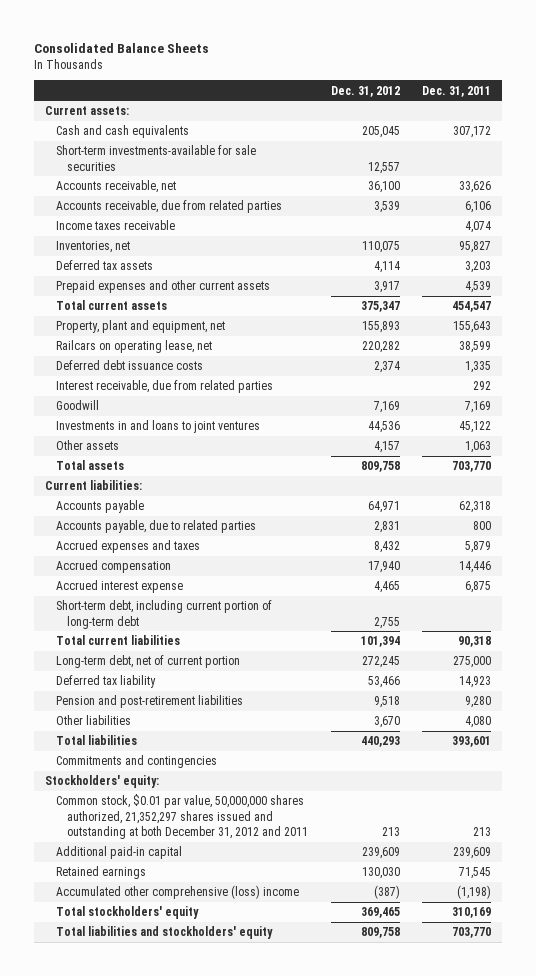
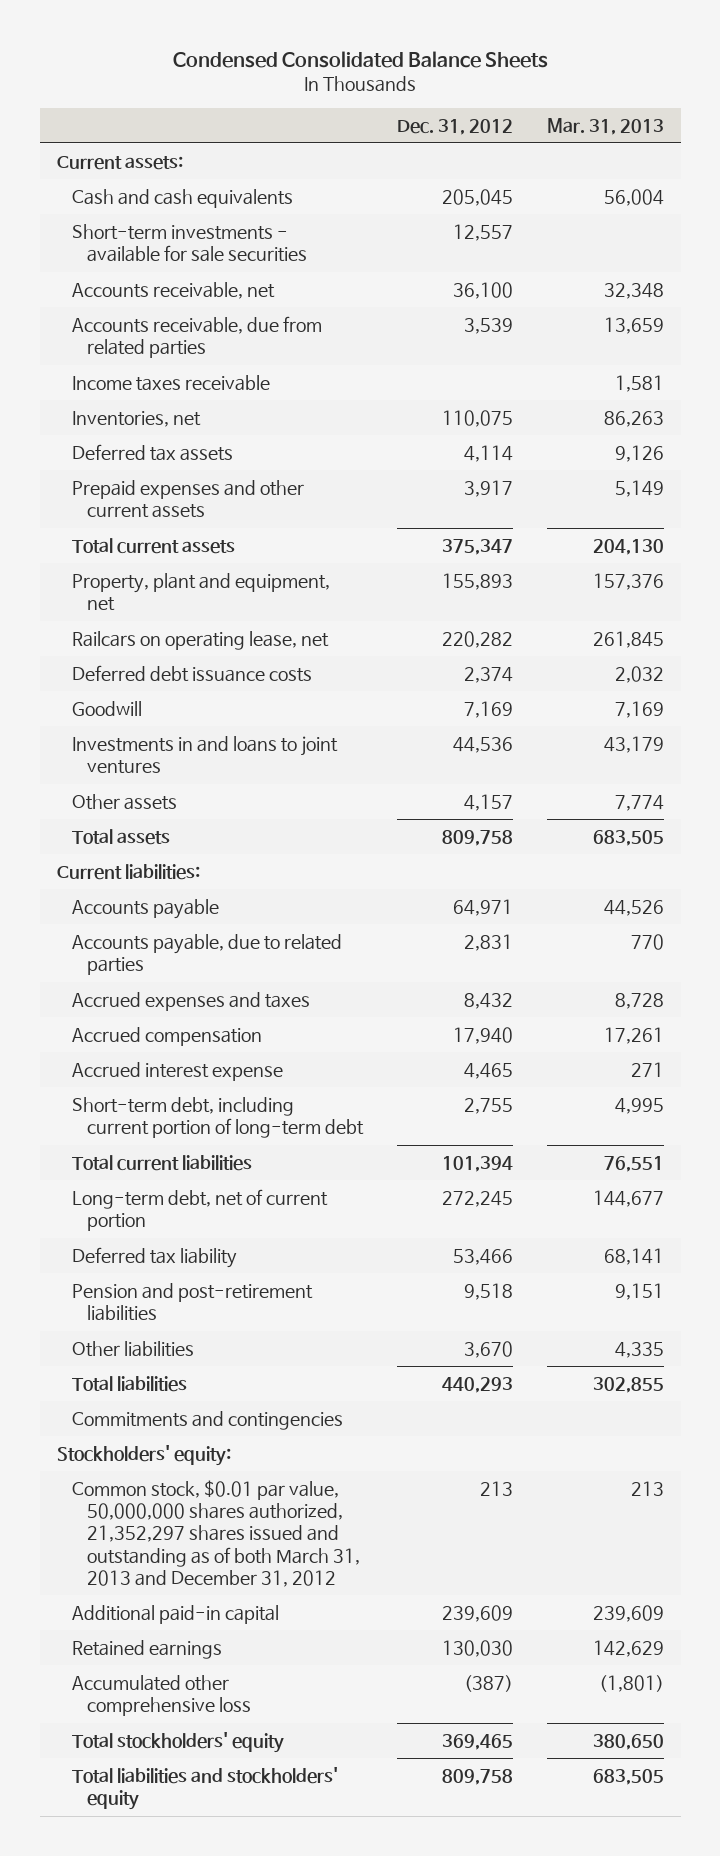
[34,42,210,53] Consolidated Balance Sheets -> [173,50,549,68] Condensed Consolidated Balance Sheets
[422,85,492,97] Dec. 31, 2011 -> none
none -> [546,117,664,135] Mar. 31, 2013
[56,145,257,171] Short-term investments-available for sale securities -> [71,223,308,263] Short-term investments - available for sale securities
[56,380,274,394] Interest receivable, due from related parties -> none
[56,794,309,839] Common stock, $0.01 par value, 50,000,000 shares authorized, 21,352,297 shares issued and outstanding at both December 31, 2012 and 2011 -> [71,1479,361,1587] Common stock, $0.01 par value, 50,000,000 shares authorized, 21,352,297 shares issued and outstanding as of both March 31, 2013 and December 31, 2012
[56,885,300,900] Accumulated other comprehensive (loss) income -> [71,1674,252,1717] Accumulated other comprehensive loss

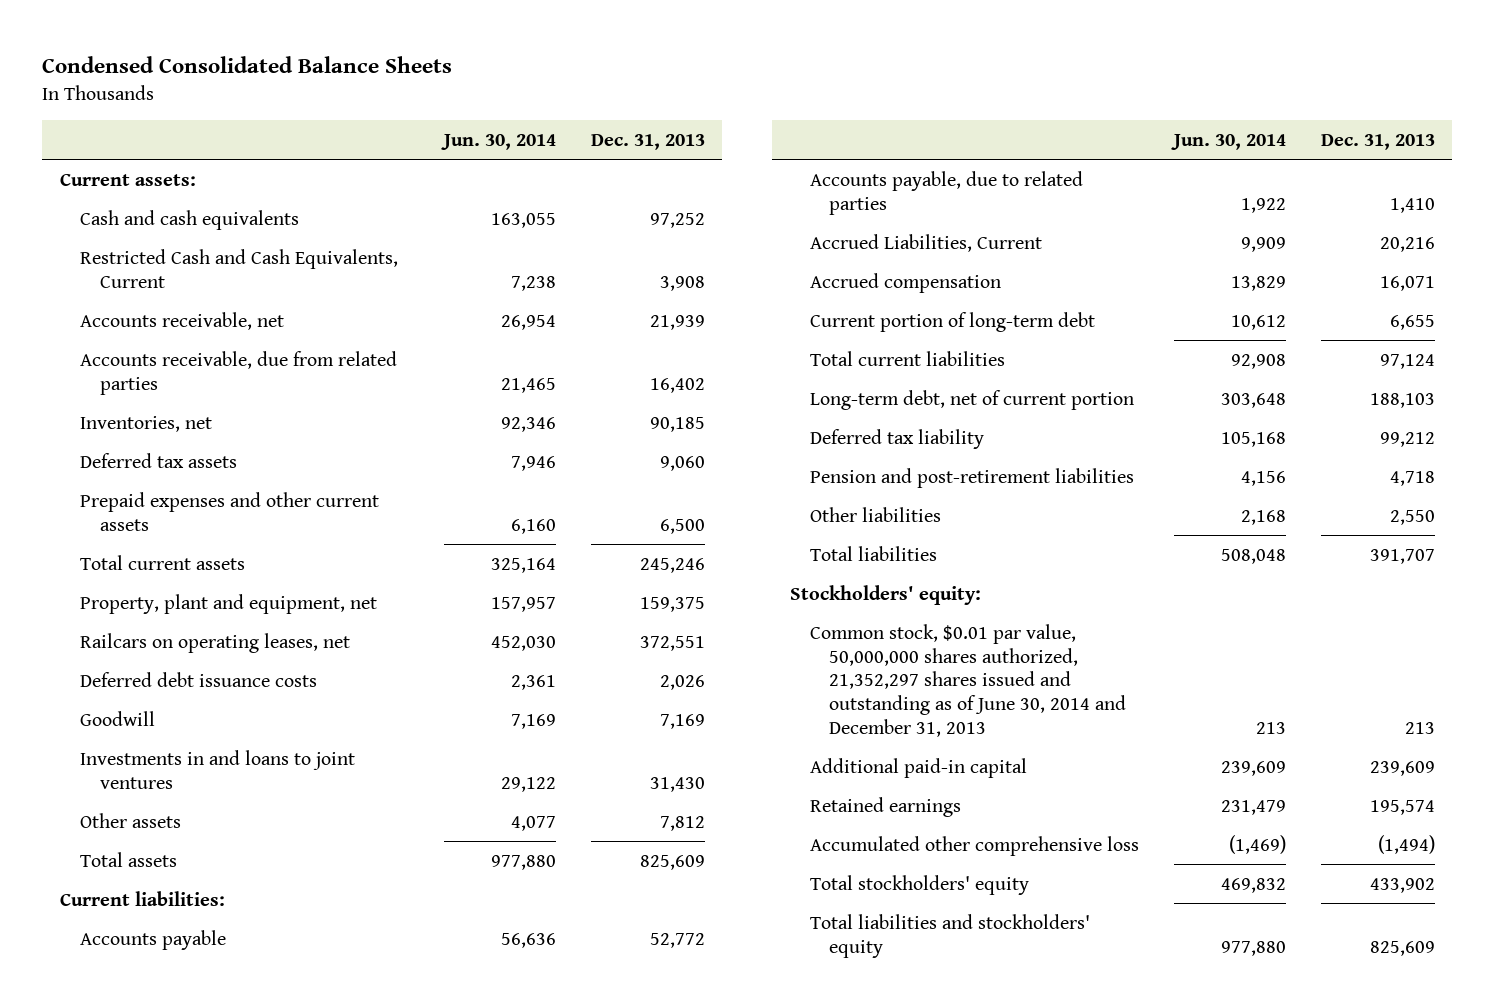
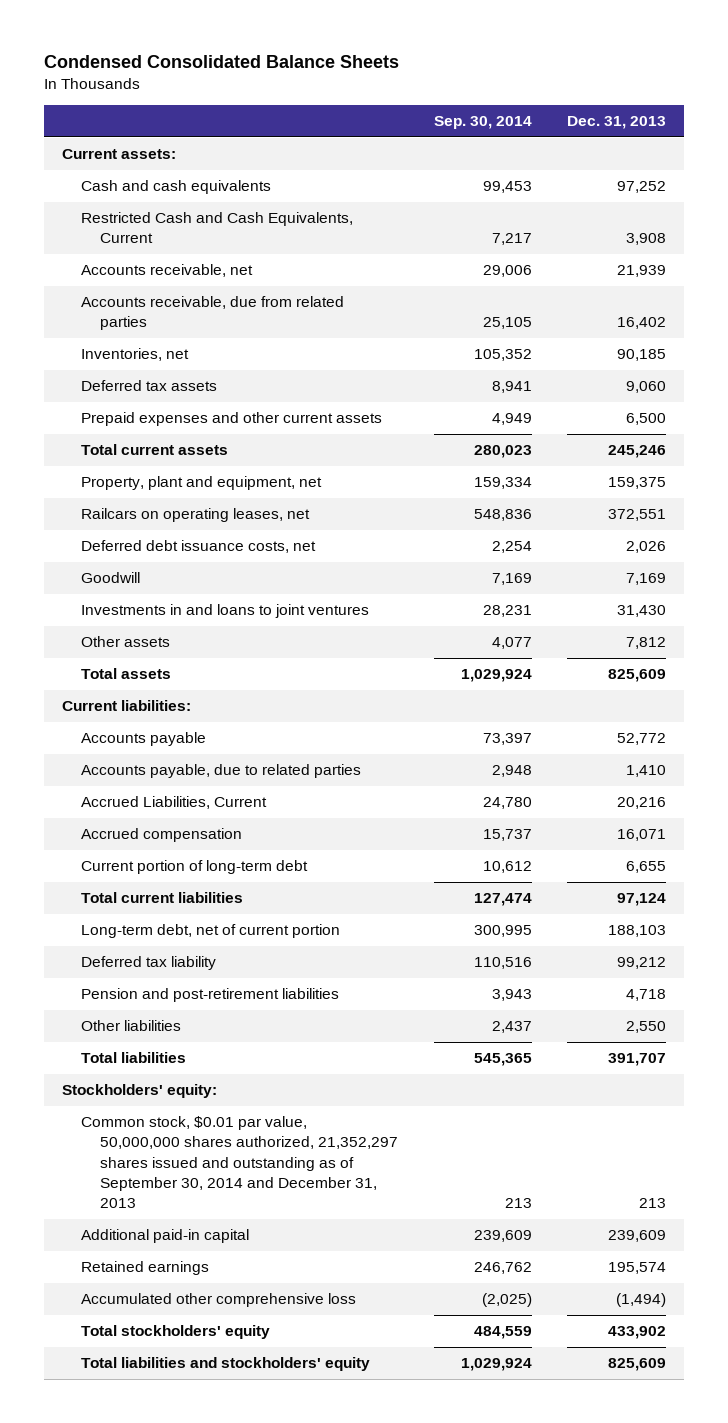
[440,133,556,150] Jun. 30, 2014 -> none
none -> [433,116,532,130] Sep. 30, 2014
[79,671,317,687] Deferred debt issuance costs -> [80,540,316,554] Deferred debt issuance costs, net
[809,623,1127,737] Common stock, $0.01 par value, 50,000,000 shares authorized, 21,352,297 shares issued and outstanding as of June 30, 2014 and December 31, 2013 -> [80,1116,399,1209] Common stock, $0.01 par value, 50,000,000 shares authorized, 21,352,297 shares issued and outstanding as of September 30, 2014 and December 31, 2013

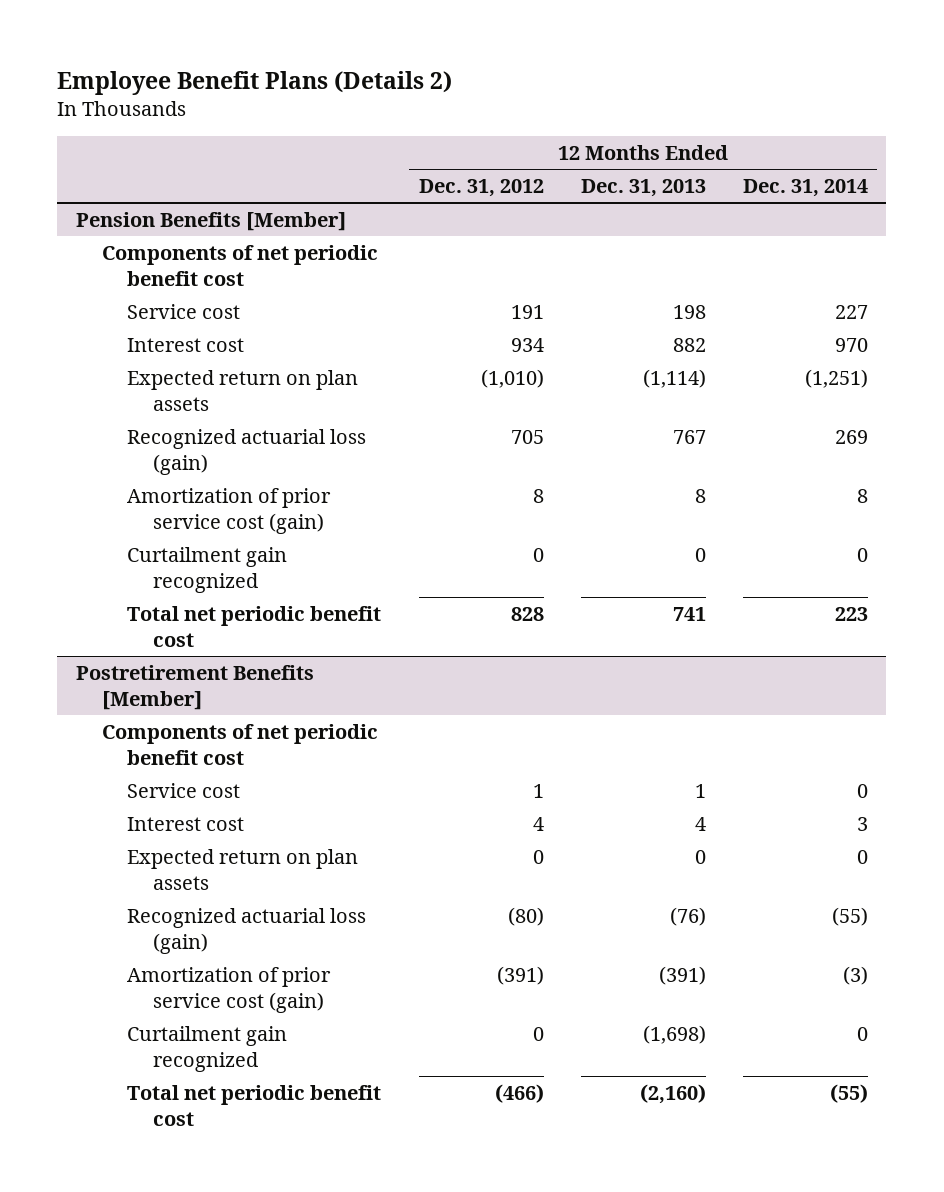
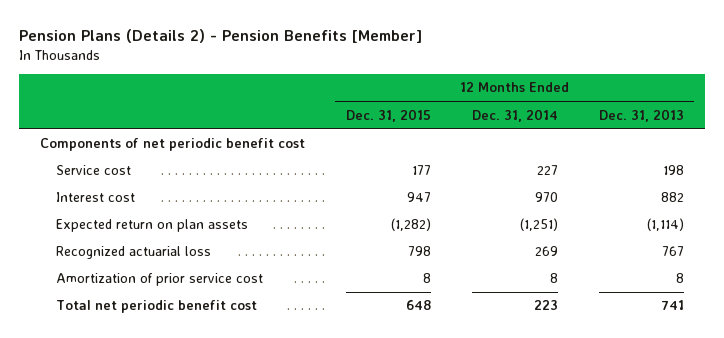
[57,70,453,95] Employee Benefit Plans (Details 2) -> [18,28,422,43] Pension Plans (Details 2) - Pension Benefits [Member]
[418,178,544,197] Dec. 31, 2012 -> none
none -> [345,108,431,122] Dec. 31, 2015
[75,211,346,231] Pension Benefits [Member] -> none
[127,546,288,593] Curtailment gain recognized -> none
[127,428,367,475] Recognized actuarial loss (gain) -> [55,246,211,260] Recognized actuarial loss
[127,487,332,534] Amortization of prior service cost (gain) -> [55,273,263,287] Amortization of prior service cost
[75,664,314,710] Postretirement Benefits [Member] -> none
[101,723,378,765] Components of net periodic benefit cost -> none
[127,782,241,798] Service cost -> none
[127,816,245,831] Interest cost -> none
[127,848,359,890] Expected return on plan assets -> none
[127,907,367,954] Recognized actuarial loss (gain) -> none
[127,966,332,1013] Amortization of prior service cost (gain) -> none
[127,1025,288,1072] Curtailment gain recognized -> none
[127,1084,382,1126] Total net periodic benefit cost -> none

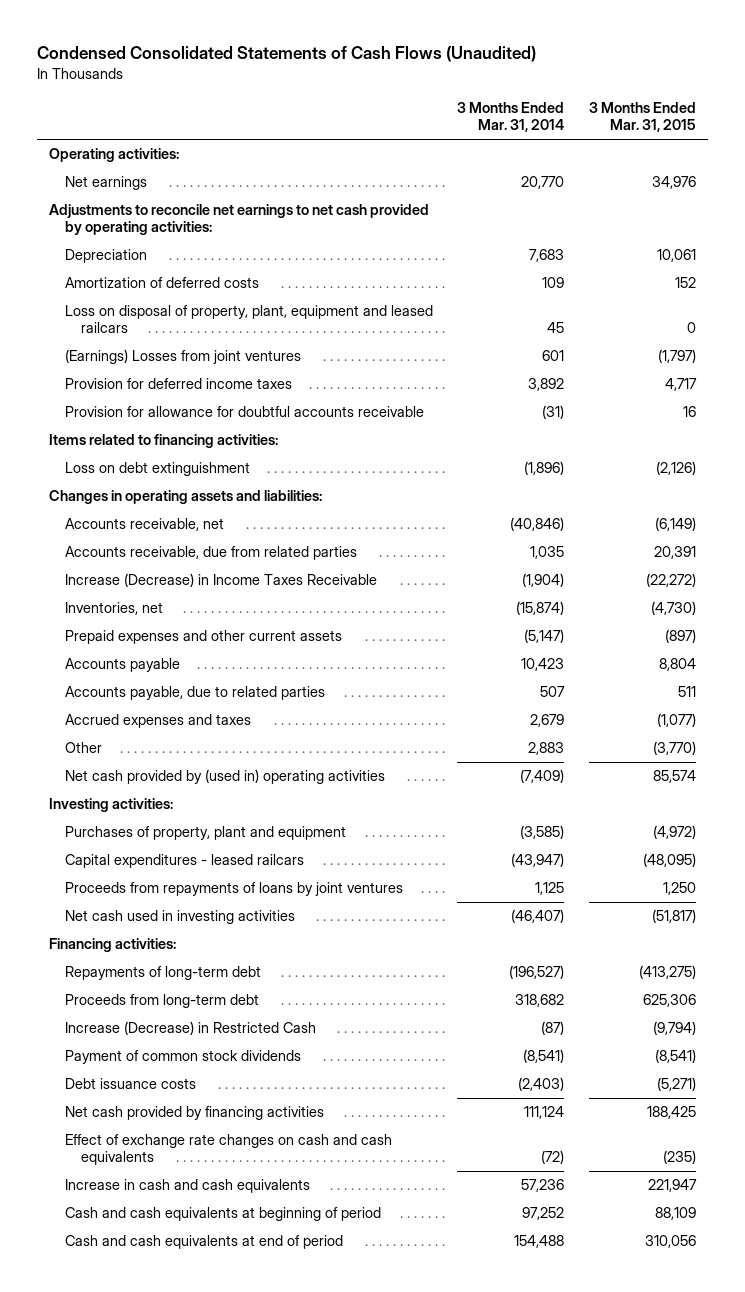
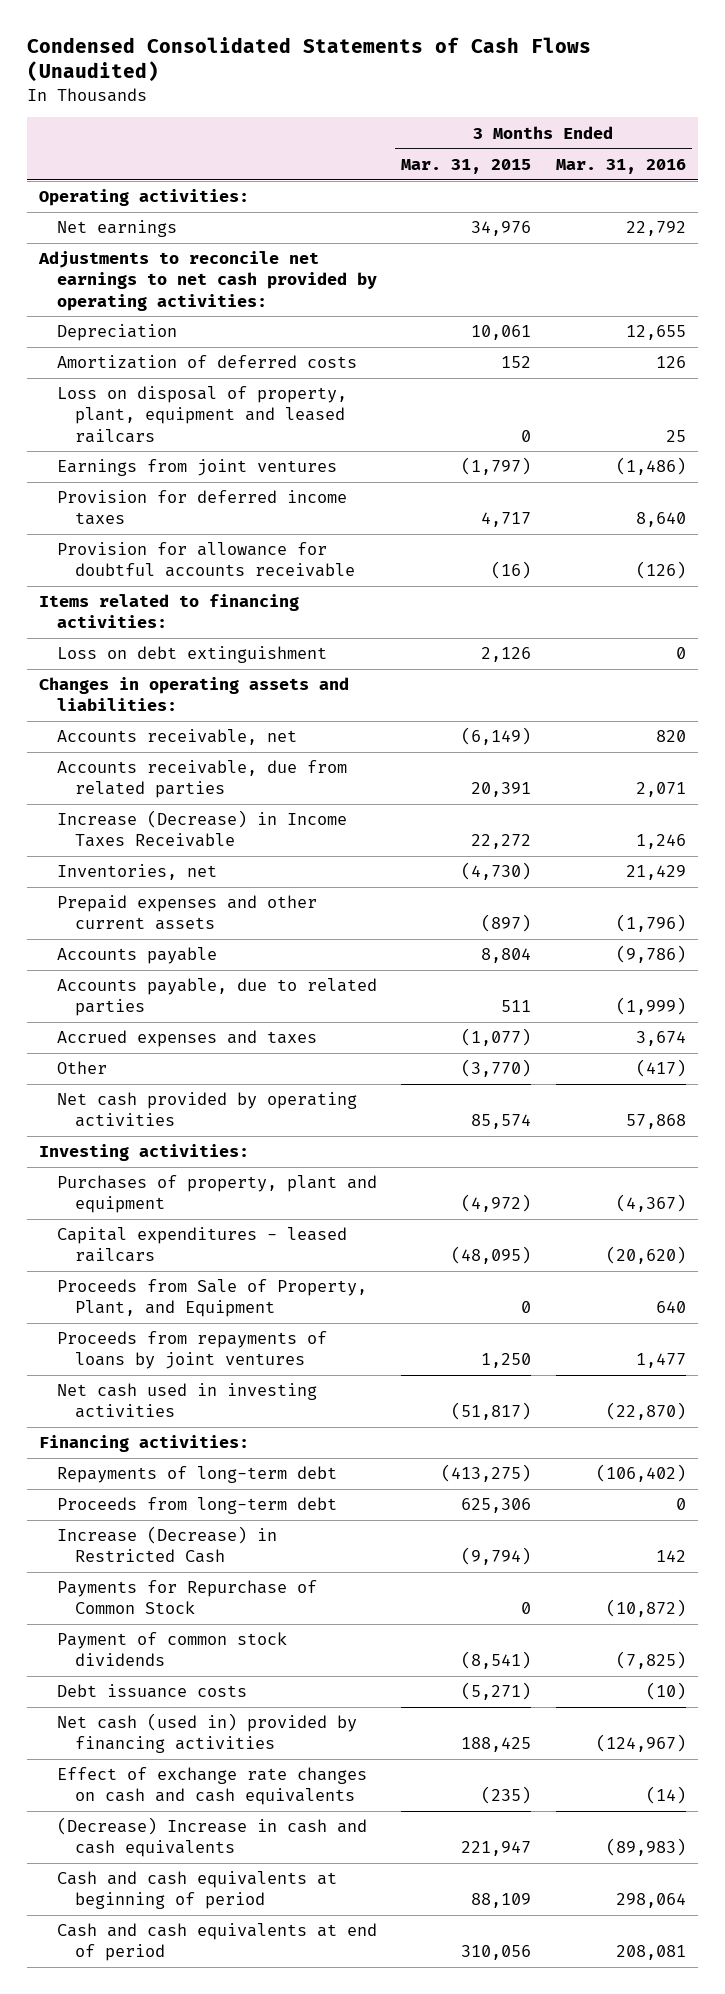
[457,102,565,133] 3 Months Ended Mar. 31, 2014 -> none
none -> [555,158,686,174] Mar. 31, 2016
[64,349,301,365] (Earnings) Losses from joint ventures -> [56,459,337,477] Earnings from joint ventures
[682,406,696,418] 16 -> [491,561,532,580] (16)
[655,461,696,476] (2,126) -> [481,647,532,663] 2,126
[645,573,696,588] (22,272) -> [471,834,532,850] 22,272
[64,769,385,785] Net cash provided by (used in) operating activities -> [56,1092,357,1128] Net cash provided by operating activities
none -> [56,1279,367,1318] Proceeds from Sale of Property, Plant, and Equipment
none -> [56,1580,317,1615] Payments for Repurchase of Common Stock
[64,1106,324,1121] Net cash provided by financing activities -> [56,1713,357,1754] Net cash (used in) provided by financing activities
[64,1179,310,1194] Increase in cash and cash equivalents -> [56,1817,367,1858] (Decrease) Increase in cash and cash equivalents

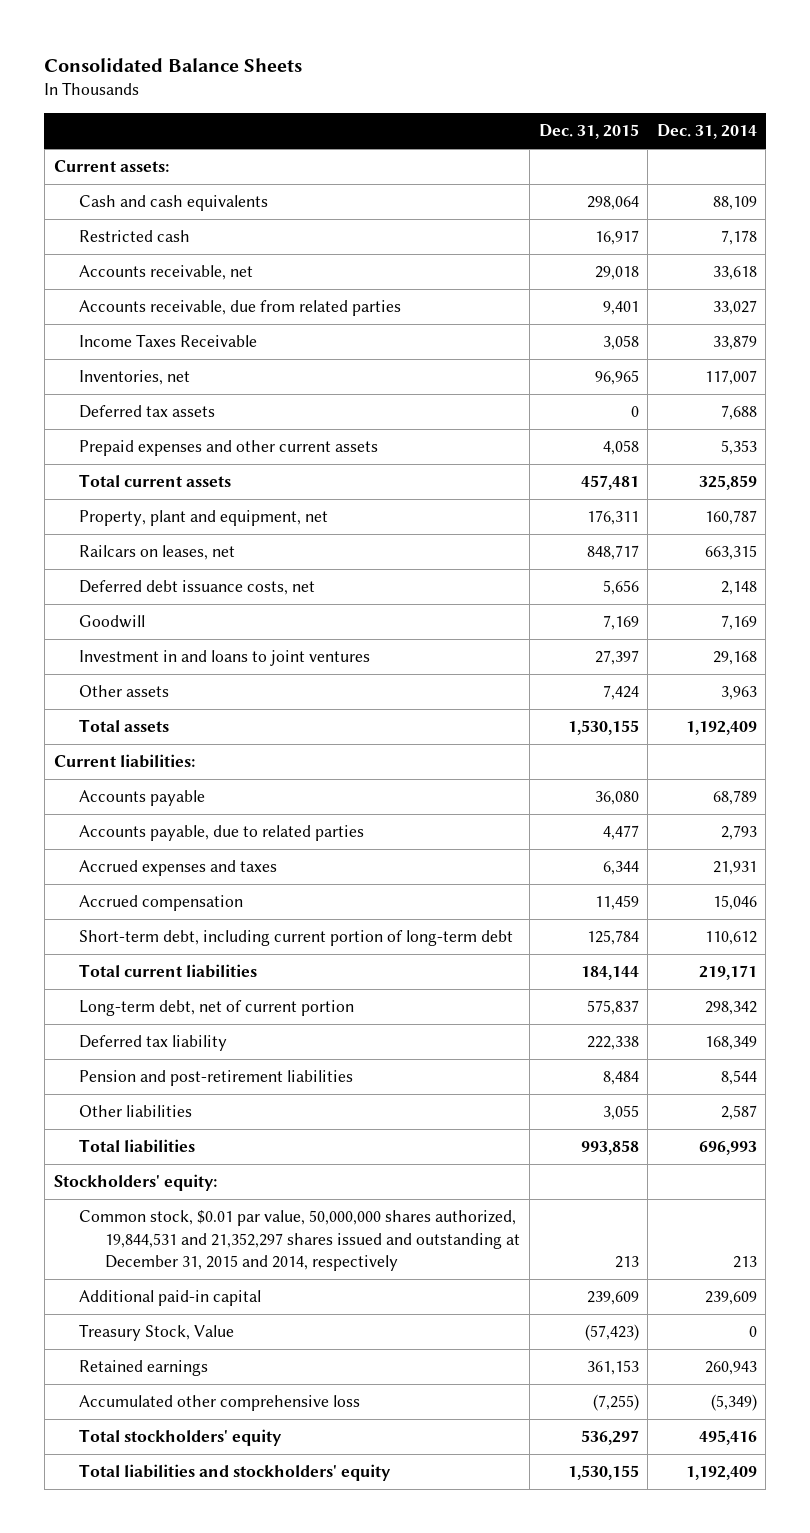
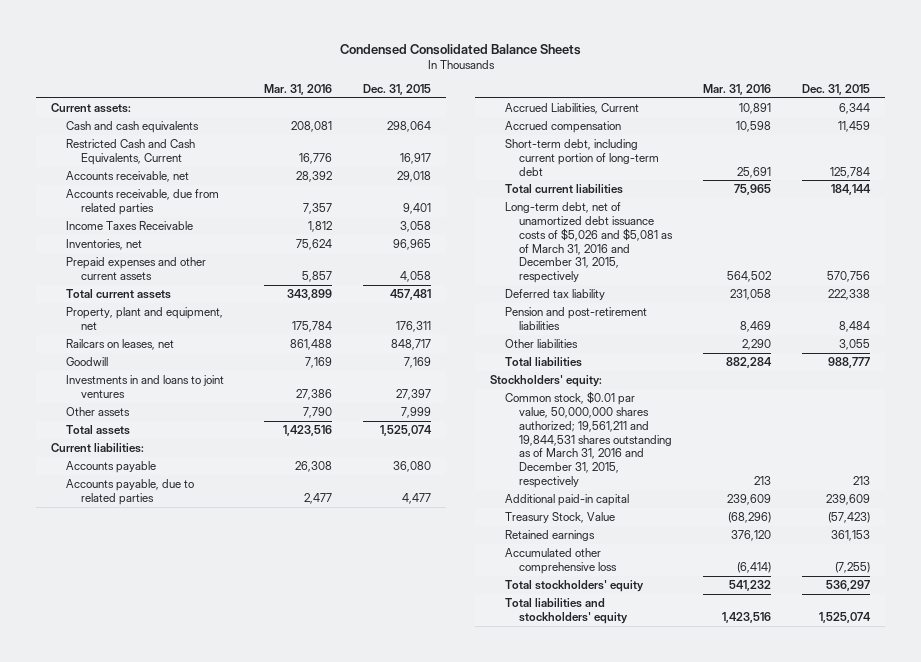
[44,57,303,72] Consolidated Balance Sheets -> [339,43,581,55] Condensed Consolidated Balance Sheets
[656,124,757,140] Dec. 31, 2014 -> none
none -> [264,84,333,96] Mar. 31, 2016
[79,230,191,243] Restricted cash -> [66,139,196,165] Restricted Cash and Cash Equivalents, Current
[79,405,216,419] Deferred tax assets -> none
[79,580,316,596] Deferred debt issuance costs, net -> none
[79,650,371,667] Investment in and loans to joint ventures -> [66,375,225,398] Investments in and loans to joint ventures
[602,685,639,701] 7,424 -> [401,407,432,419] 7,999
[567,720,639,736] 1,530,155 -> [380,425,433,437] 1,525,074
[79,860,278,877] Accrued expenses and taxes -> [504,103,639,115] Accrued Liabilities, Current
[79,1000,355,1017] Long-term debt, net of current portion -> [504,202,674,284] Long-term debt, net of unamortized debt issuance costs of $5,026 and $5,081 as of March 31, 2016 and December 31, 2015, respectively
[586,1000,639,1016] 575,837 -> [826,271,870,283] 570,756
[580,1140,639,1156] 993,858 -> [827,357,870,369] 988,777
[79,1210,521,1272] Common stock, $0.01 par value, 50,000,000 shares authorized, 19,844,531 and 21,352,297 shares issued and outstanding at December 31, 2015 and 2014, respectively -> [504,391,673,489] Common stock, $0.01 par value, 50,000,000 shares authorized; 19,561,211 and 19,844,531 shares outstanding as of March 31, 2016 and December 31, 2015, respectively
[567,1465,639,1481] 1,530,155 -> [818,611,871,623] 1,525,074

